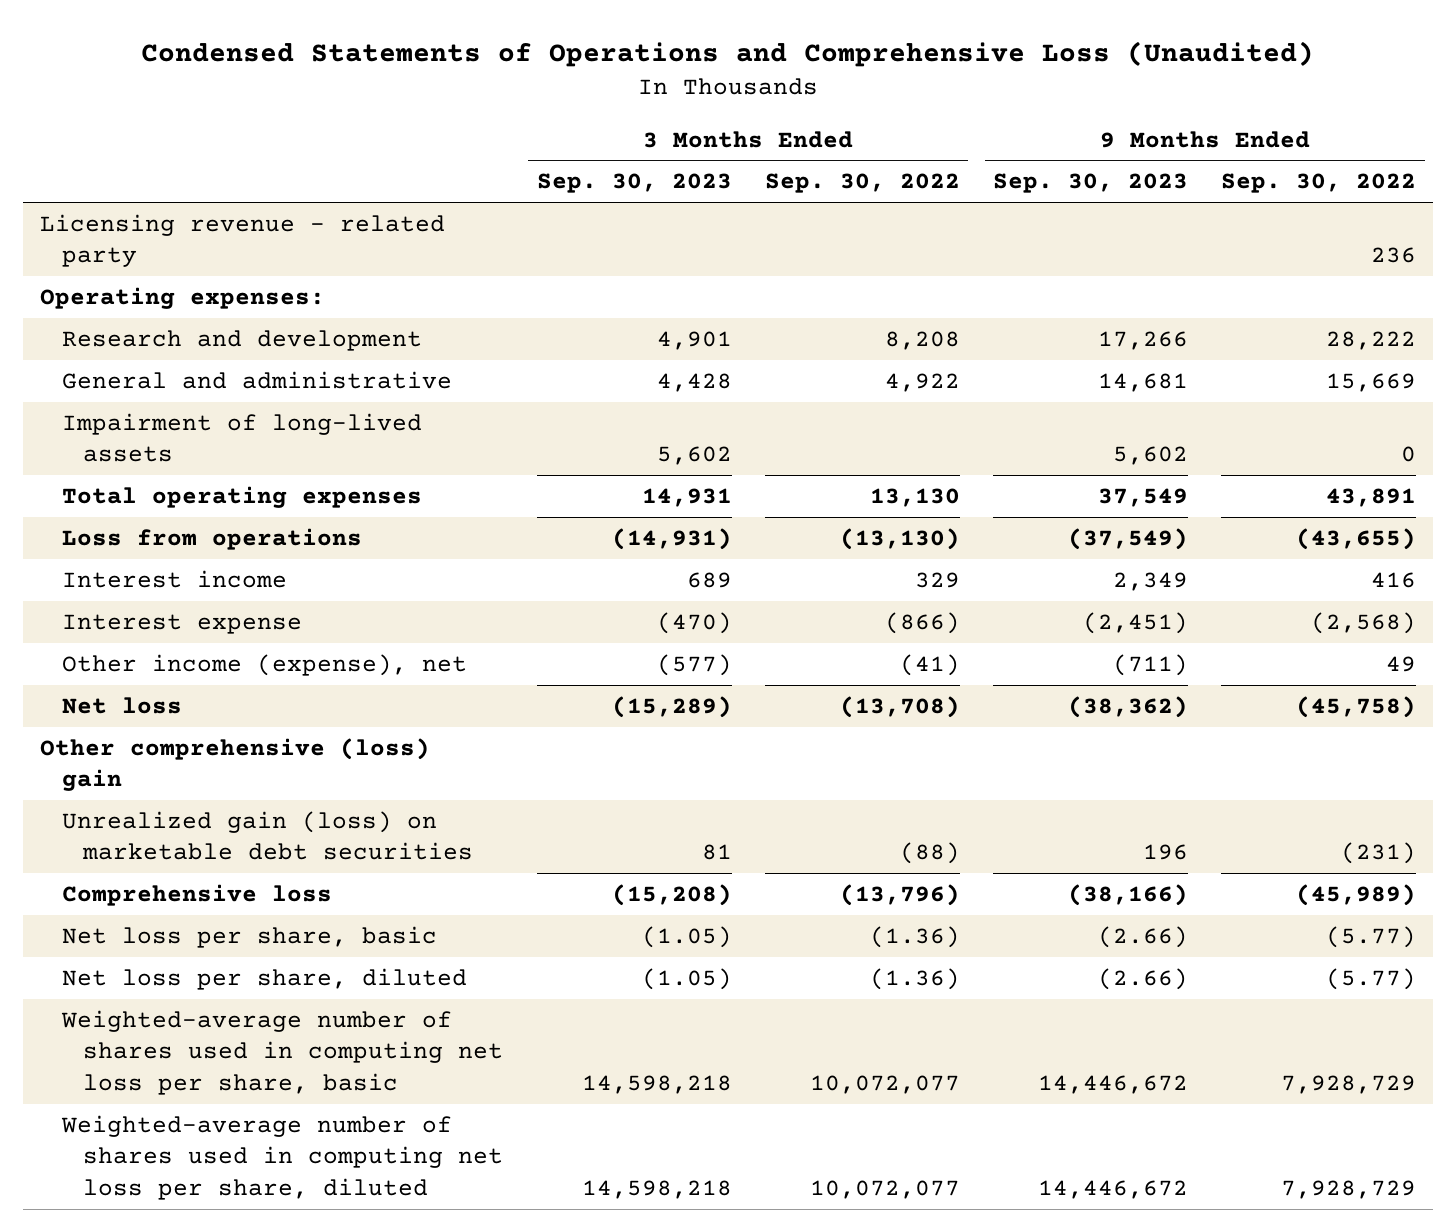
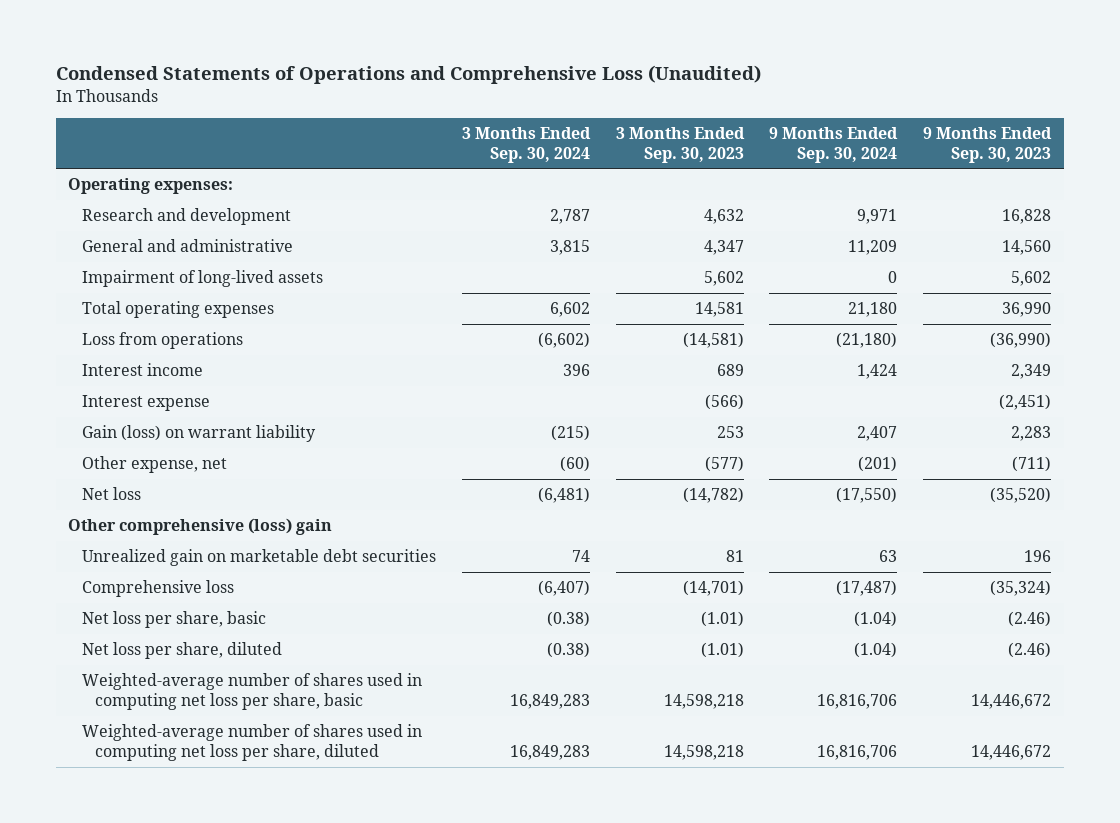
[764,173,960,194] Sep. 30, 2022 -> none
[1221,173,1417,194] Sep. 30, 2022 -> none
none -> [461,126,591,163] 3 Months Ended Sep. 30, 2024
none -> [769,126,899,163] 9 Months Ended Sep. 30, 2024
[40,213,446,268] Licensing revenue - related party -> none
[656,330,732,350] 4,901 -> [703,209,744,225] 4,632
[1098,330,1189,350] 17,266 -> [1002,209,1052,225] 16,828
[656,372,732,392] 4,428 -> [703,240,744,256] 4,347
[1098,372,1189,392] 14,681 -> [1002,240,1052,256] 14,560
[641,487,732,507] 14,931 -> [694,302,744,318] 14,581
[1098,487,1189,507] 37,549 -> [1002,302,1052,318] 36,990
[611,527,732,550] (14,931) -> [682,332,744,349] (14,581)
[1068,527,1189,550] (37,549) -> [990,332,1052,349] (36,990)
[656,611,732,634] (470) -> [704,394,744,411] (566)
none -> [81,425,316,443] Gain (loss) on warrant liability
[61,653,467,676] Other income (expense), net -> [81,456,227,474] Other expense, net
[611,695,732,718] (15,289) -> [682,487,744,504] (14,782)
[1068,695,1189,718] (38,362) -> [990,487,1052,504] (35,520)
[61,810,474,861] Unrealized gain (loss) on marketable debt securities -> [81,549,436,567] Unrealized gain on marketable debt securities
[611,883,732,906] (15,208) -> [682,580,744,597] (14,701)
[1068,883,1189,906] (38,166) -> [990,580,1052,597] (35,324)
[641,925,732,948] (1.05) -> [700,611,744,628] (1.01)
[1098,925,1189,948] (2.66) -> [1008,611,1052,628] (2.46)
[641,967,732,990] (1.05) -> [700,642,744,659] (1.01)
[1098,967,1189,990] (2.66) -> [1008,642,1052,659] (2.46)

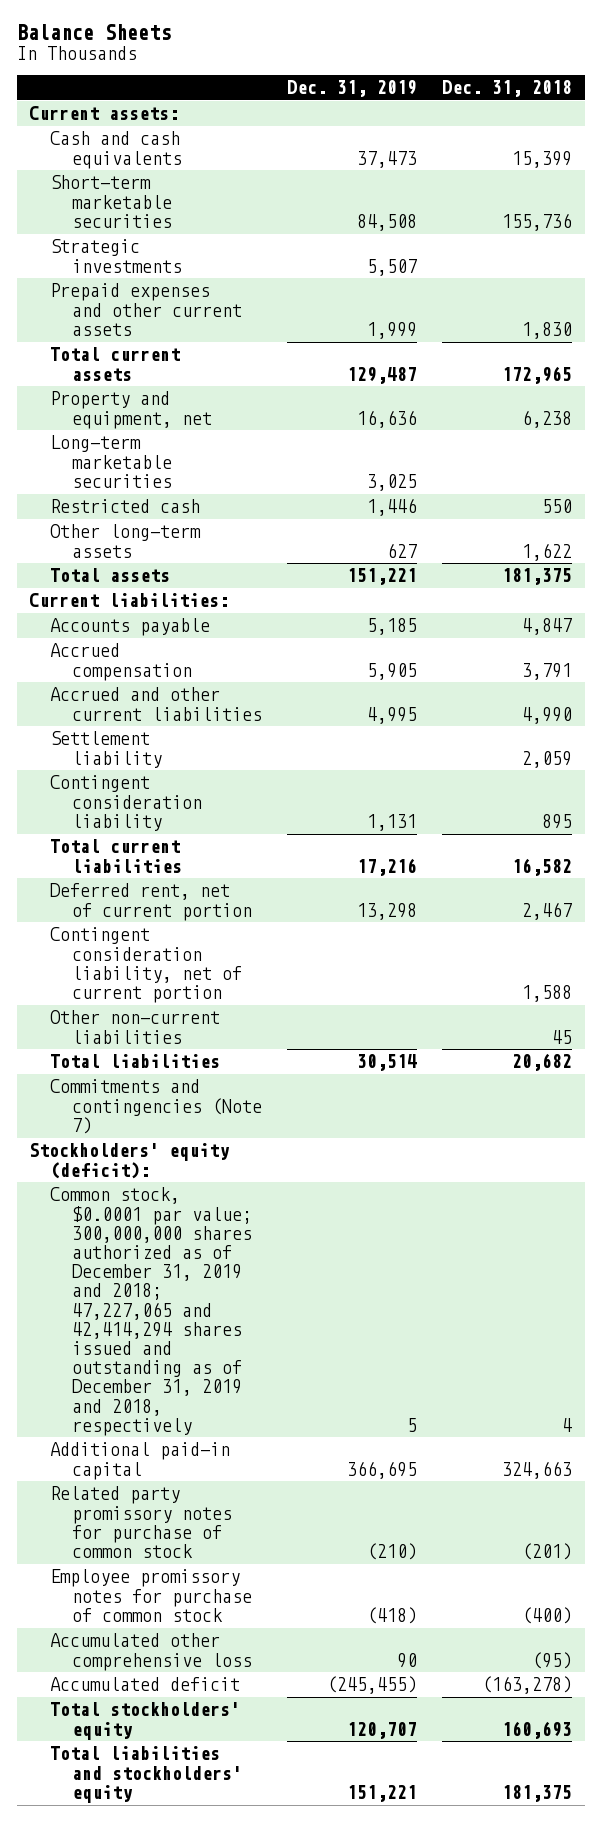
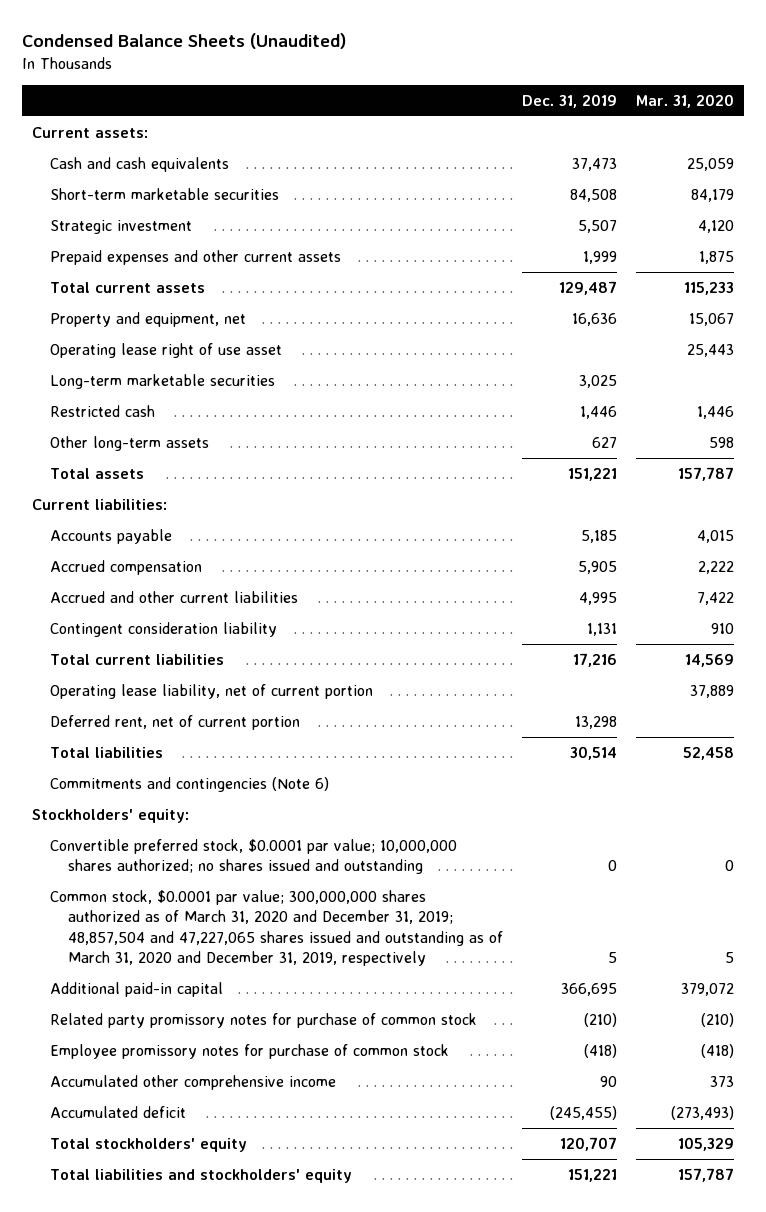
[16,23,171,40] Balance Sheets -> [22,33,347,50] Condensed Balance Sheets (Unaudited)
[442,80,573,98] Dec. 31, 2018 -> none
none -> [636,93,735,108] Mar. 31, 2020
[50,239,182,273] Strategic investments -> [49,219,192,234] Strategic investment
none -> [49,342,282,358] Operating lease right of use asset
[50,731,162,768] Settlement liability -> none
none -> [49,683,373,699] Operating lease liability, net of current portion
[50,927,242,1003] Contingent consideration liability, net of current portion -> none
[50,1010,221,1044] Other non-current liabilities -> none
[50,1079,262,1134] Commitments and contingencies (Note 7) -> [49,776,329,792] Commitments and contingencies (Note 6)
[29,1143,231,1179] Stockholders' equity (deficit): -> [31,808,189,823] Stockholders' equity:
none -> [49,838,457,875] Convertible preferred stock, $0.0001 par value; 10,000,000 shares authorized; no shares issued and outstanding
[50,1187,252,1436] Common stock, $0.0001 par value; 300,000,000 shares authorized as of December 31, 2019 and 2018; 47,227,065 and 42,414,294 shares issued and outstanding as of December 31, 2019 and 2018, respectively -> [49,889,504,966] Common stock, $0.0001 par value; 300,000,000 shares authorized as of March 31, 2020 and December 31, 2019; 48,857,504 and 47,227,065 shares issued and outstanding as of March 31, 2020 and December 31, 2019, respectively
[50,1633,252,1671] Accumulated other comprehensive loss -> [49,1074,336,1090] Accumulated other comprehensive income

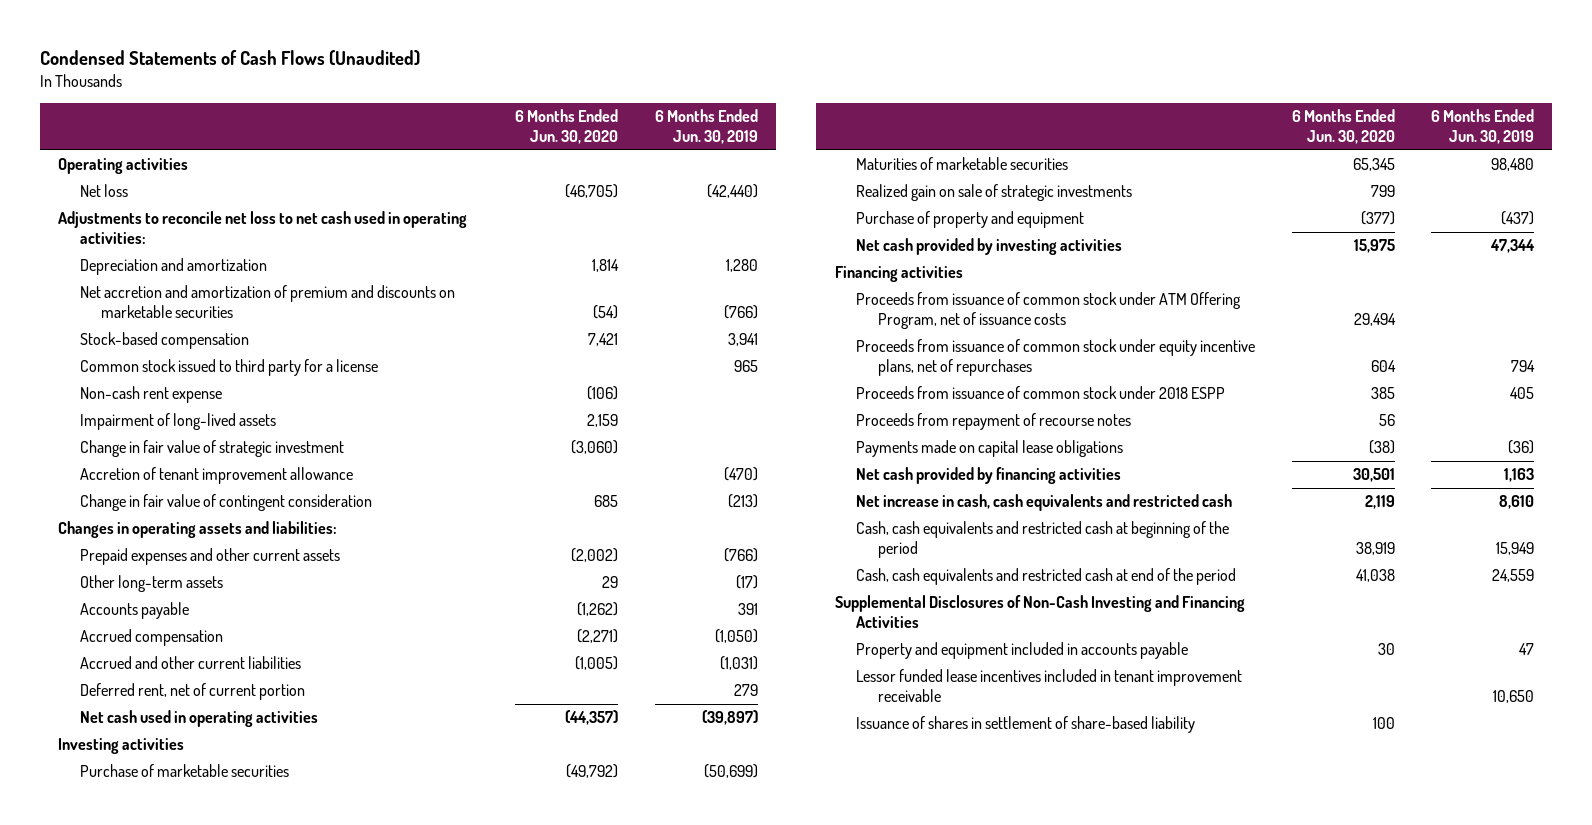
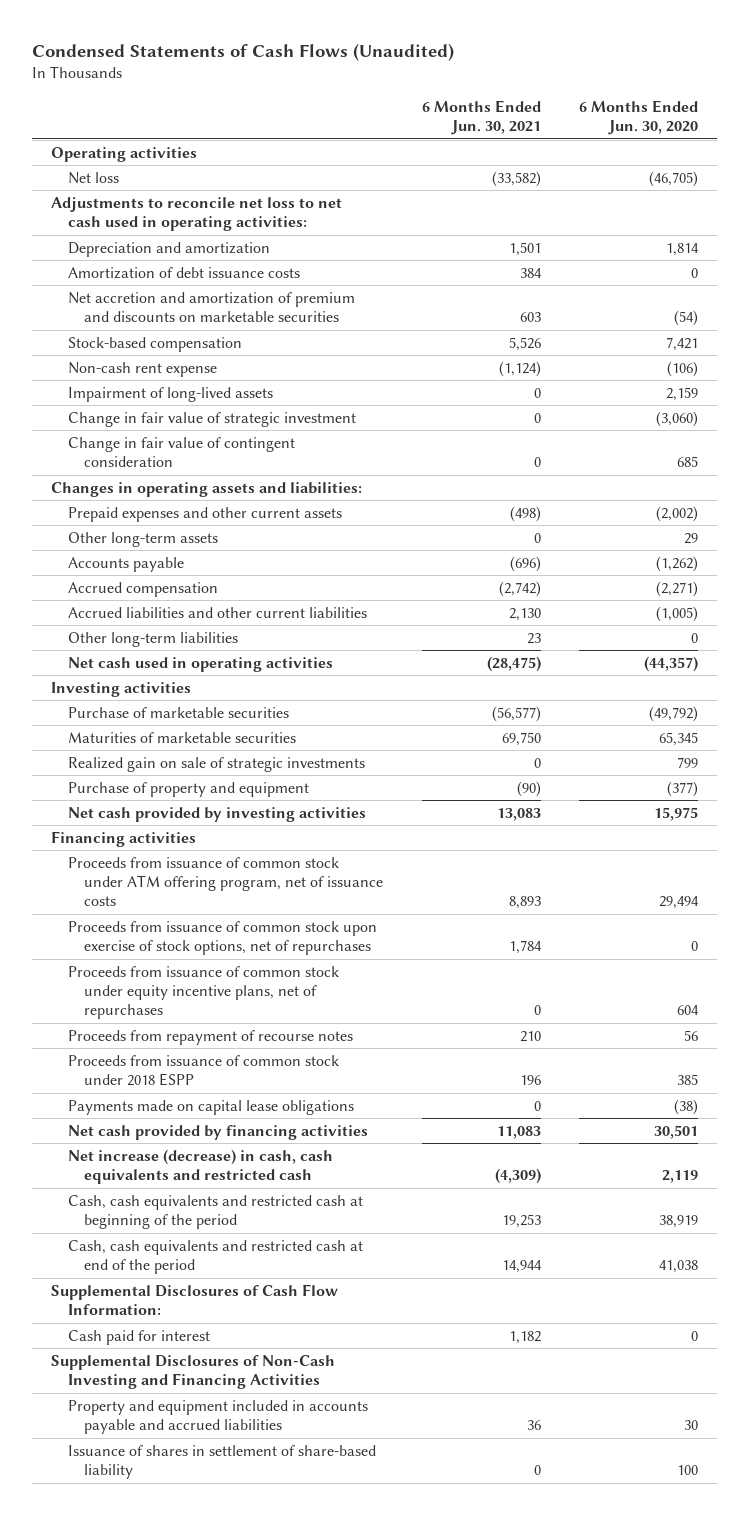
[654,109,758,145] 6 Months Ended Jun. 30, 2019 -> none
none -> [421,99,541,136] 6 Months Ended Jun. 30, 2021
none -> [67,266,300,279] Amortization of debt issuance costs
[79,359,378,377] Common stock issued to third party for a license -> none
[79,467,353,485] Accretion of tenant improvement allowance -> none
[79,683,305,701] Deferred rent, net of current portion -> none
[79,656,301,670] Accrued and other current liabilities -> [67,606,367,618] Accrued liabilities and other current liabilities
none -> [67,631,238,647] Other long-term liabilities
[856,292,1242,330] Proceeds from issuance of common stock under ATM Offering Program, net of issuance costs -> [67,856,384,907] Proceeds from issuance of common stock under ATM offering program, net of issuance costs
none -> [67,920,377,956] Proceeds from issuance of common stock upon exercise of stock options, net of repurchases
[856,386,1226,400] Proceeds from issuance of common stock under 2018 ESPP -> [67,1054,339,1087] Proceeds from issuance of common stock under 2018 ESPP
[856,494,1233,512] Net increase in cash, cash equivalents and restricted cash -> [67,1148,333,1185] Net increase (decrease) in cash, cash equivalents and restricted cash
none -> [51,1283,339,1316] Supplemental Disclosures of Cash Flow Information:
none -> [67,1329,210,1345] Cash paid for interest
[856,669,1243,703] Lessor funded lease incentives included in tenant improvement receivable -> none
[856,642,1189,660] Property and equipment included in accounts payable -> [67,1399,368,1435] Property and equipment included in accounts payable and accrued liabilities

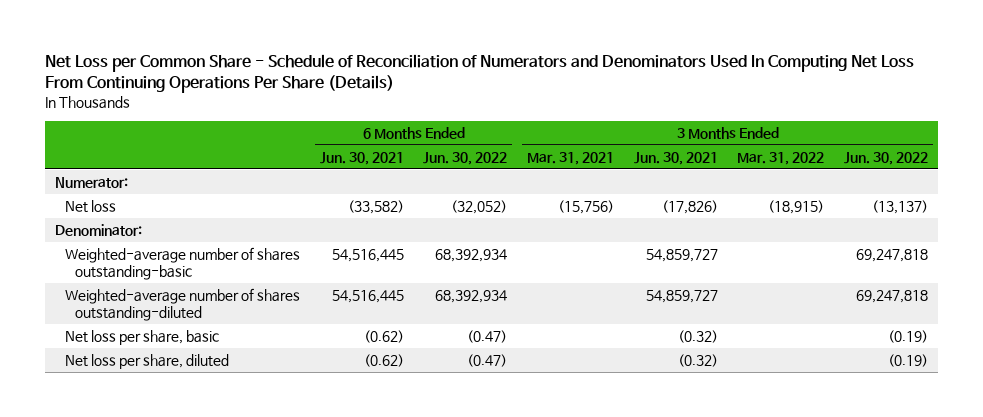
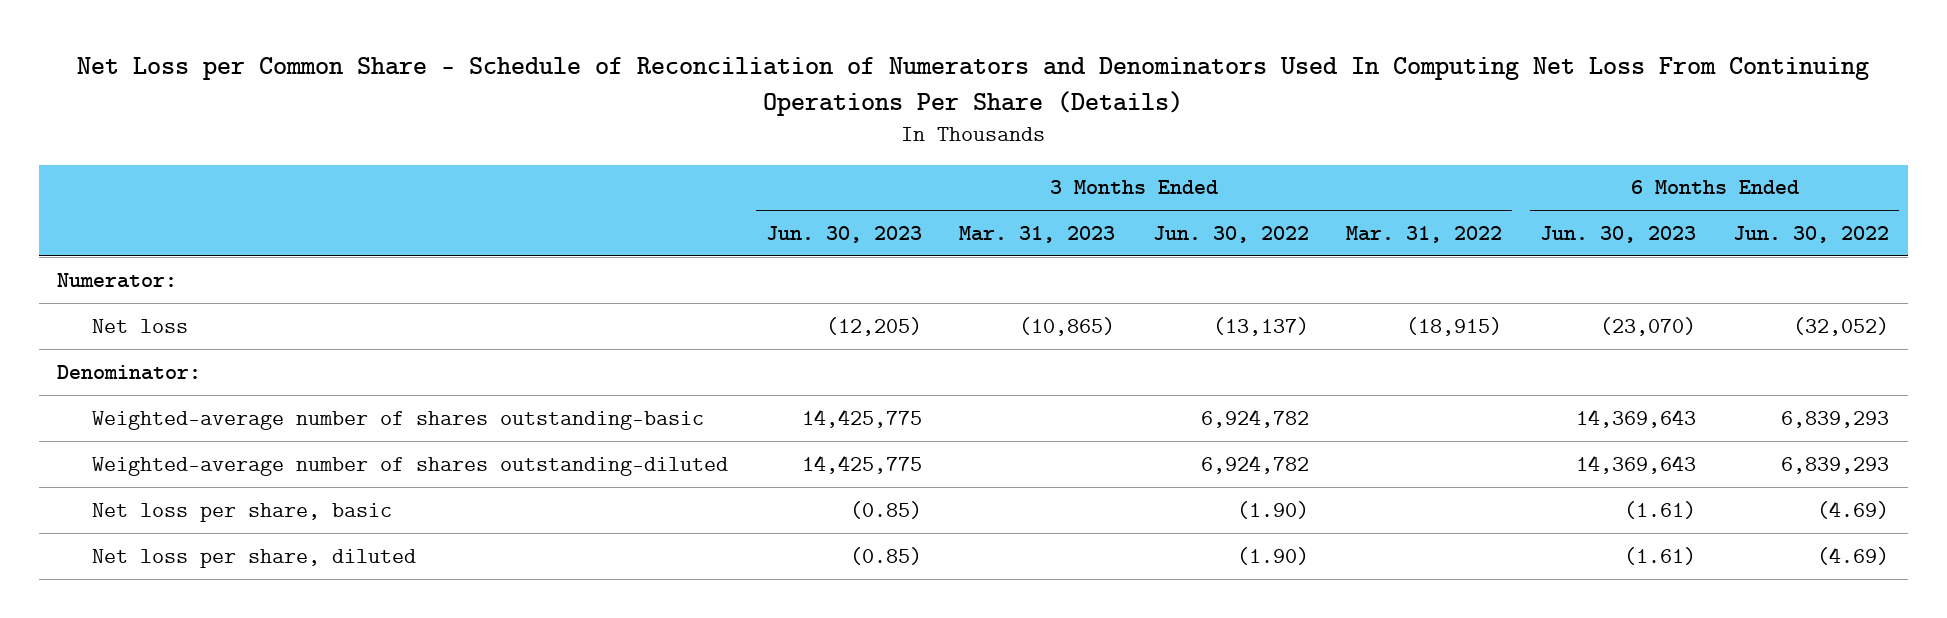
[319,151,404,165] Jun. 30, 2021 -> none
[527,151,615,165] Mar. 31, 2021 -> none
[633,151,718,165] Jun. 30, 2021 -> none
none -> [765,226,922,244] Jun. 30, 2023
none -> [959,226,1116,244] Mar. 31, 2023
none -> [1539,226,1696,244] Jun. 30, 2023
[435,248,508,262] 68,392,934 -> [1781,410,1890,428] 6,839,293
[856,248,929,262] 69,247,818 -> [1200,408,1309,428] 6,924,782
[435,289,508,303] 68,392,934 -> [1781,456,1890,474] 6,839,293
[856,289,929,303] 69,247,818 -> [1200,454,1309,474] 6,924,782
[467,329,508,343] (0.47) -> [1817,500,1890,519] (4.69)
[888,329,929,343] (0.19) -> [1236,500,1309,519] (1.90)
[467,353,508,367] (0.47) -> [1817,546,1890,565] (4.69)
[888,353,929,367] (0.19) -> [1236,546,1309,565] (1.90)

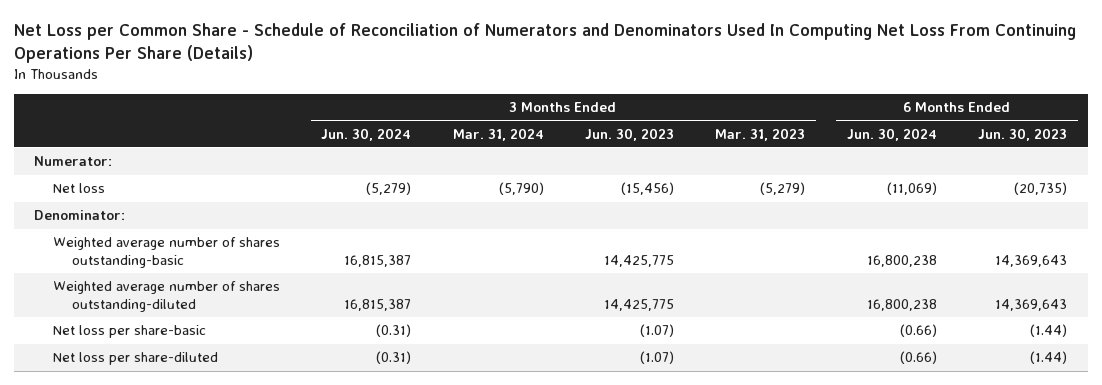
[1152,226,1309,244] Jun. 30, 2022 -> none
[1346,226,1503,244] Mar. 31, 2022 -> none
[1733,226,1890,244] Jun. 30, 2022 -> none
none -> [321,127,412,141] Jun. 30, 2024
none -> [452,127,544,141] Mar. 31, 2024
none -> [846,127,937,141] Jun. 30, 2024
[825,316,922,336] (12,205) -> [621,182,675,196] (15,456)
[1019,316,1116,336] (10,865) -> [760,182,806,196] (5,279)
[1599,316,1696,336] (23,070) -> [1014,182,1068,196] (20,735)
[92,410,705,430] Weighted-average number of shares outstanding-basic -> [53,237,281,268] Weighted average number of shares outstanding-basic
[92,456,729,476] Weighted-average number of shares outstanding-diluted -> [53,281,281,312] Weighted average number of shares outstanding-diluted
[92,502,393,522] Net loss per share, basic -> [53,325,207,339] Net loss per share-basic
[849,500,922,519] (0.85) -> [640,324,675,338] (1.07)
[1623,500,1696,519] (1.61) -> [1030,324,1068,338] (1.44)
[92,548,417,568] Net loss per share, diluted -> [53,352,219,366] Net loss per share-diluted
[849,546,922,565] (0.85) -> [640,351,675,365] (1.07)
[1623,546,1696,565] (1.61) -> [1030,351,1068,365] (1.44)

